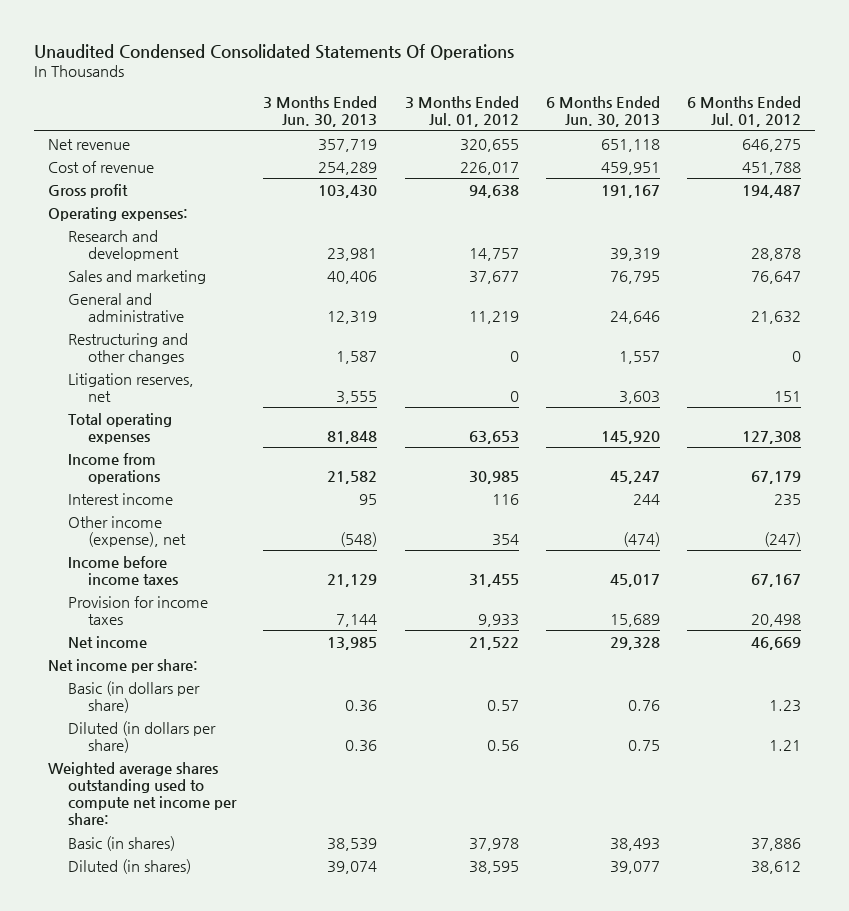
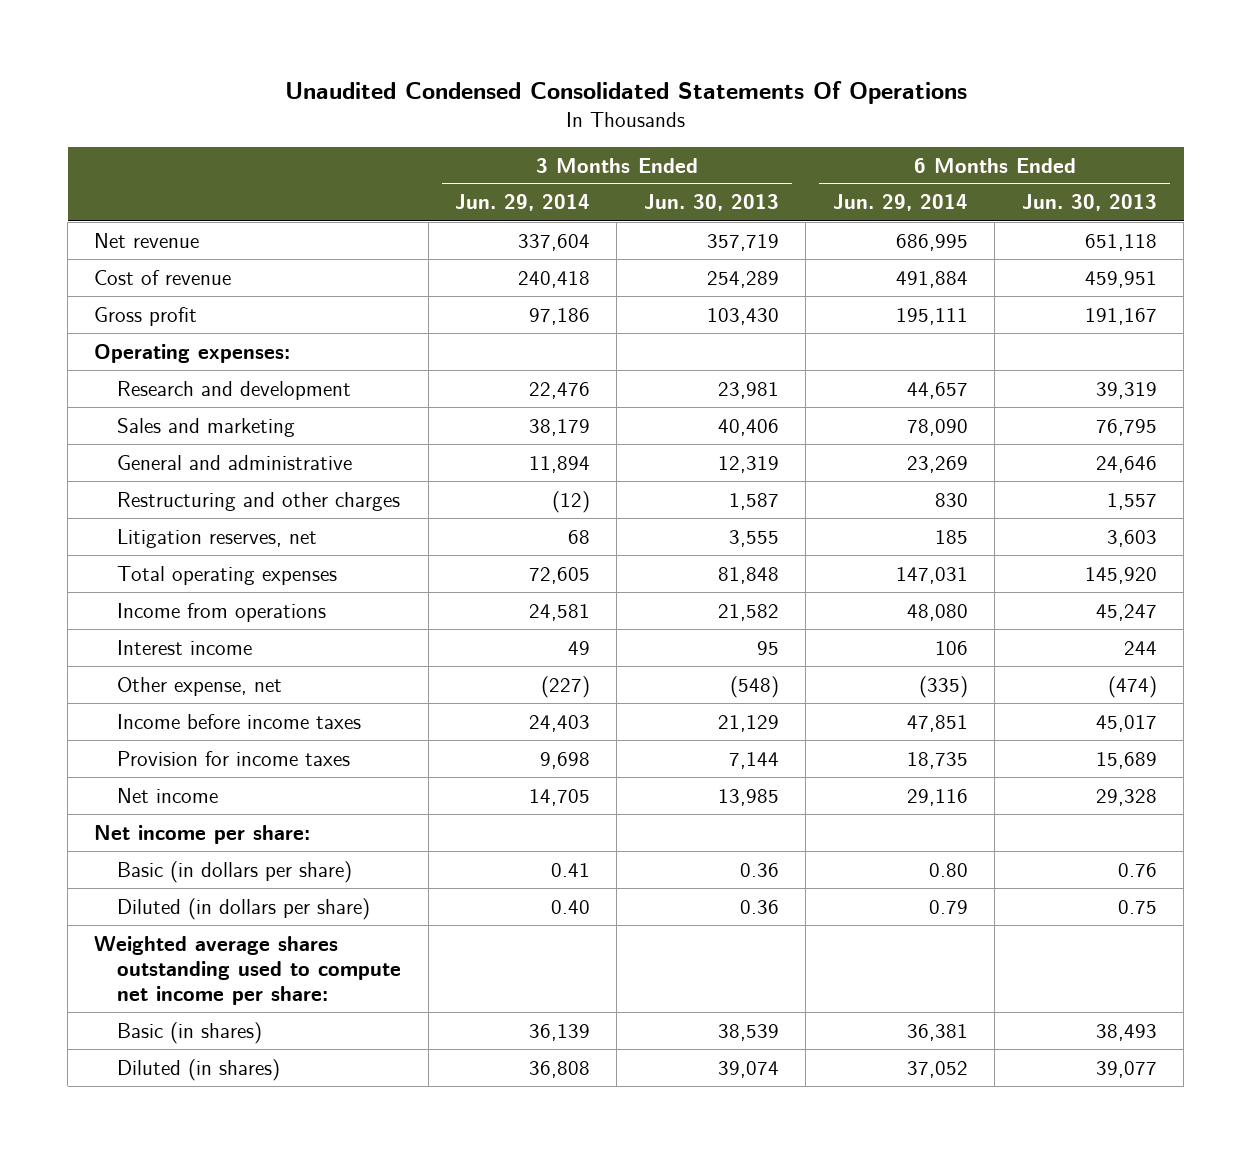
[404,96,519,128] 3 Months Ended Jul. 01, 2012 -> none
[687,96,802,128] 6 Months Ended Jul. 01, 2012 -> none
none -> [455,194,591,212] Jun. 29, 2014
none -> [832,194,968,212] Jun. 29, 2014
[67,332,188,364] Restructuring and other changes -> [117,491,401,511] Restructuring and other charges
[67,515,186,547] Other income (expense), net -> [117,676,283,696] Other expense, net

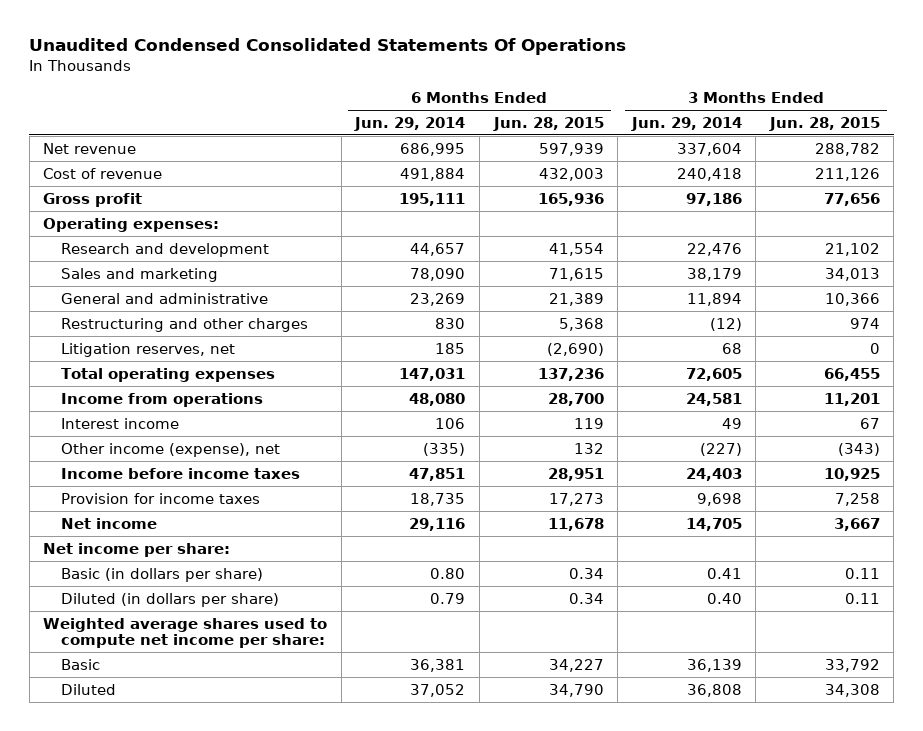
[643,194,779,212] Jun. 30, 2013 -> none
[1021,194,1157,212] Jun. 30, 2013 -> none
none -> [492,116,604,131] Jun. 28, 2015
none -> [768,116,880,131] Jun. 28, 2015
[117,676,283,696] Other expense, net -> [60,442,280,457] Other income (expense), net
[94,935,402,1005] Weighted average shares outstanding used to compute net income per share: -> [43,617,328,649] Weighted average shares used to compute net income per share:
[117,1021,263,1044] Basic (in shares) -> [60,658,100,670] Basic
[117,1058,281,1081] Diluted (in shares) -> [60,683,116,695] Diluted

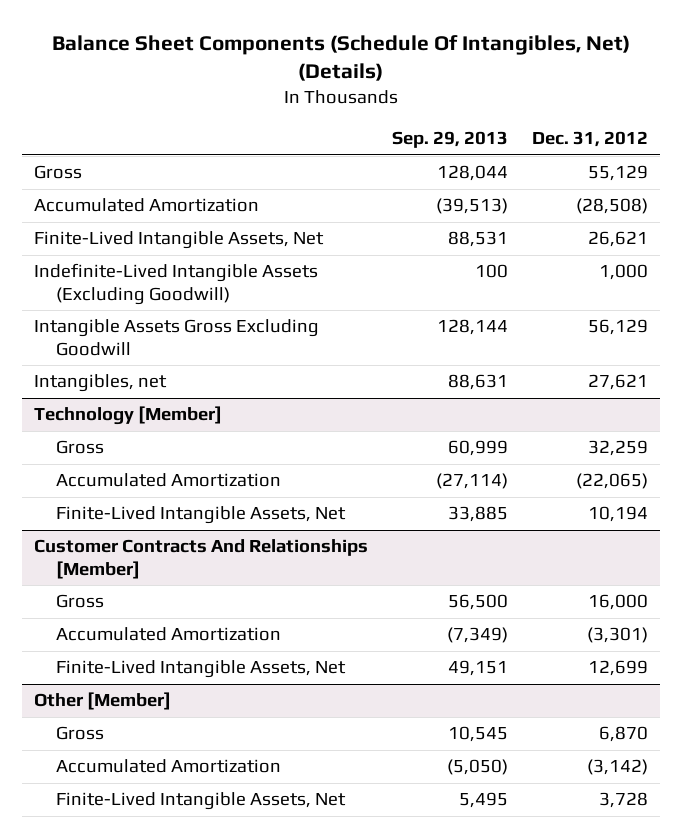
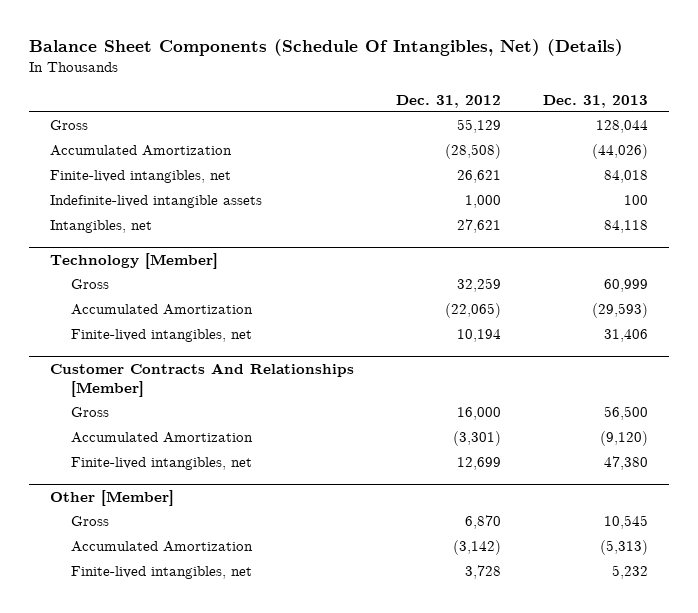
[391,131,508,149] Sep. 29, 2013 -> none
none -> [543,94,649,108] Dec. 31, 2013
[33,319,319,356] Intangible Assets Gross Excluding Goodwill -> none
[33,231,324,250] Finite-Lived Intangible Assets, Net -> [50,170,232,184] Finite-lived intangibles, net
[33,263,318,305] Indefinite-Lived Intangible Assets (Excluding Goodwill) -> [50,195,263,209] Indefinite-lived intangible assets
[56,506,347,525] Finite-Lived Intangible Assets, Net -> [71,329,253,343] Finite-lived intangibles, net
[56,660,347,679] Finite-Lived Intangible Assets, Net -> [71,457,253,471] Finite-lived intangibles, net
[56,792,347,811] Finite-Lived Intangible Assets, Net -> [71,566,253,580] Finite-lived intangibles, net

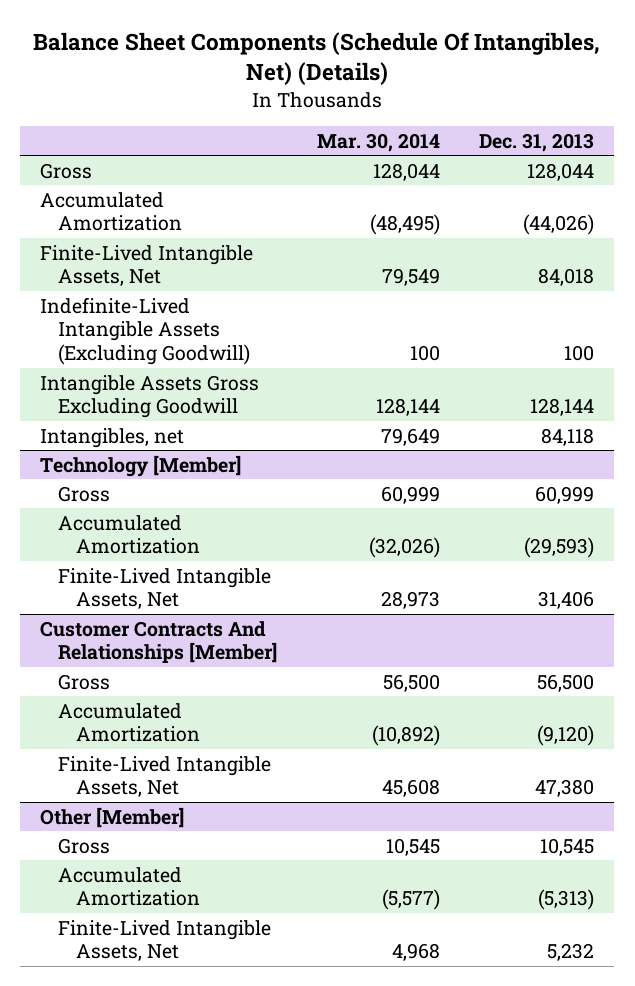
[396,94,502,108] Dec. 31, 2012 -> none
none -> [316,132,440,152] Mar. 30, 2014
[50,170,232,184] Finite-lived intangibles, net -> [40,244,254,287] Finite-Lived Intangible Assets, Net
[50,195,263,209] Indefinite-lived intangible assets -> [40,296,250,365] Indefinite-Lived Intangible Assets (Excluding Goodwill)
none -> [40,374,260,419] Intangible Assets Gross Excluding Goodwill
[71,329,253,343] Finite-lived intangibles, net -> [57,567,271,610] Finite-Lived Intangible Assets, Net
[71,457,253,471] Finite-lived intangibles, net -> [57,755,271,798] Finite-Lived Intangible Assets, Net
[71,566,253,580] Finite-lived intangibles, net -> [57,919,271,962] Finite-Lived Intangible Assets, Net

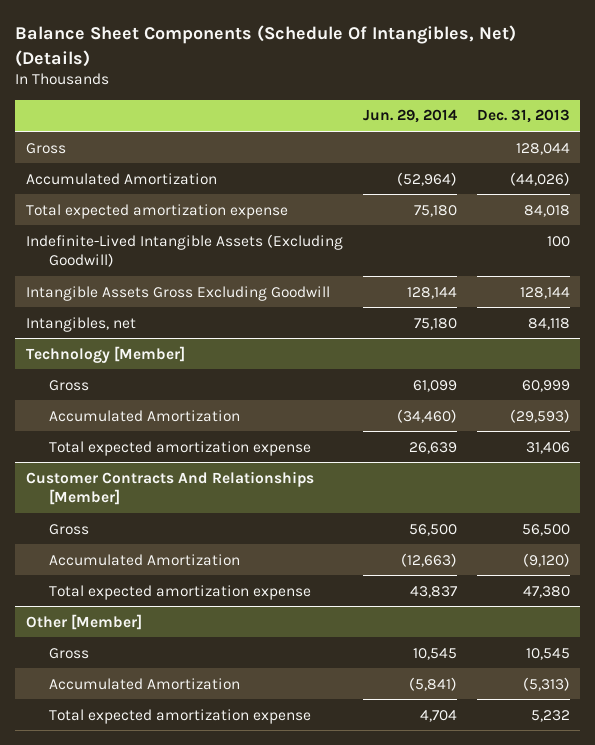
[316,132,440,152] Mar. 30, 2014 -> none
none -> [362,109,457,124] Jun. 29, 2014
[40,244,254,287] Finite-Lived Intangible Assets, Net -> [25,203,288,219] Total expected amortization expense
[57,567,271,610] Finite-Lived Intangible Assets, Net -> [48,440,311,456] Total expected amortization expense
[57,755,271,798] Finite-Lived Intangible Assets, Net -> [48,584,311,600] Total expected amortization expense
[57,919,271,962] Finite-Lived Intangible Assets, Net -> [48,708,311,724] Total expected amortization expense

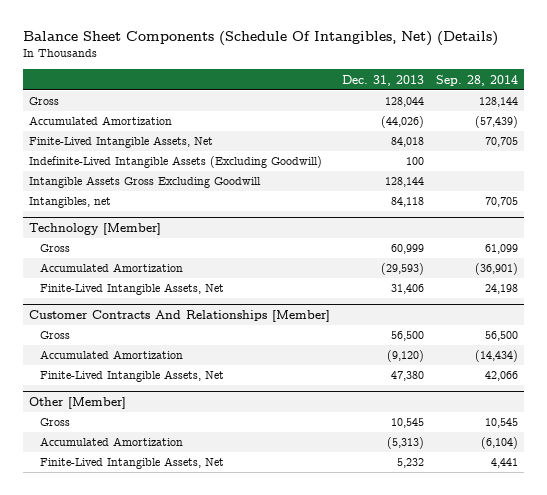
[362,109,457,124] Jun. 29, 2014 -> none
none -> [436,74,519,86] Sep. 28, 2014
[25,203,288,219] Total expected amortization expense -> [28,136,213,149] Finite-Lived Intangible Assets, Net
[48,440,311,456] Total expected amortization expense -> [39,283,224,296] Finite-Lived Intangible Assets, Net
[48,584,311,600] Total expected amortization expense -> [39,370,224,383] Finite-Lived Intangible Assets, Net
[48,708,311,724] Total expected amortization expense -> [39,457,224,470] Finite-Lived Intangible Assets, Net

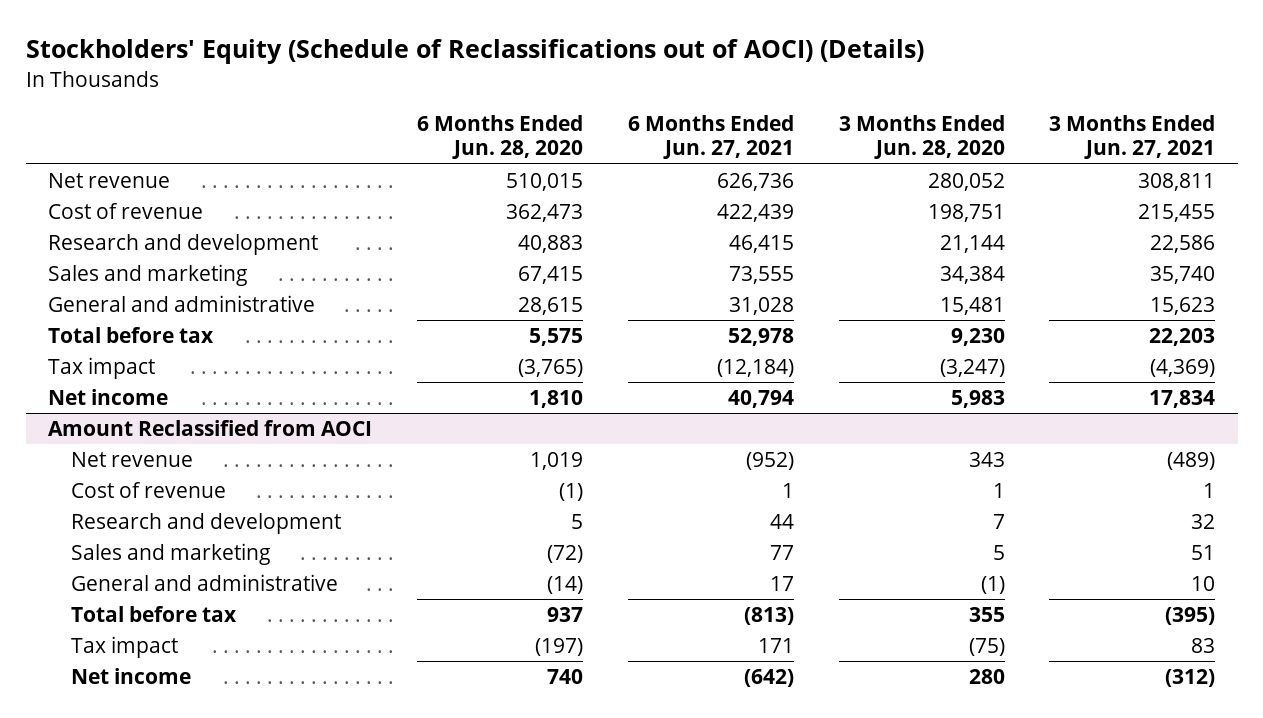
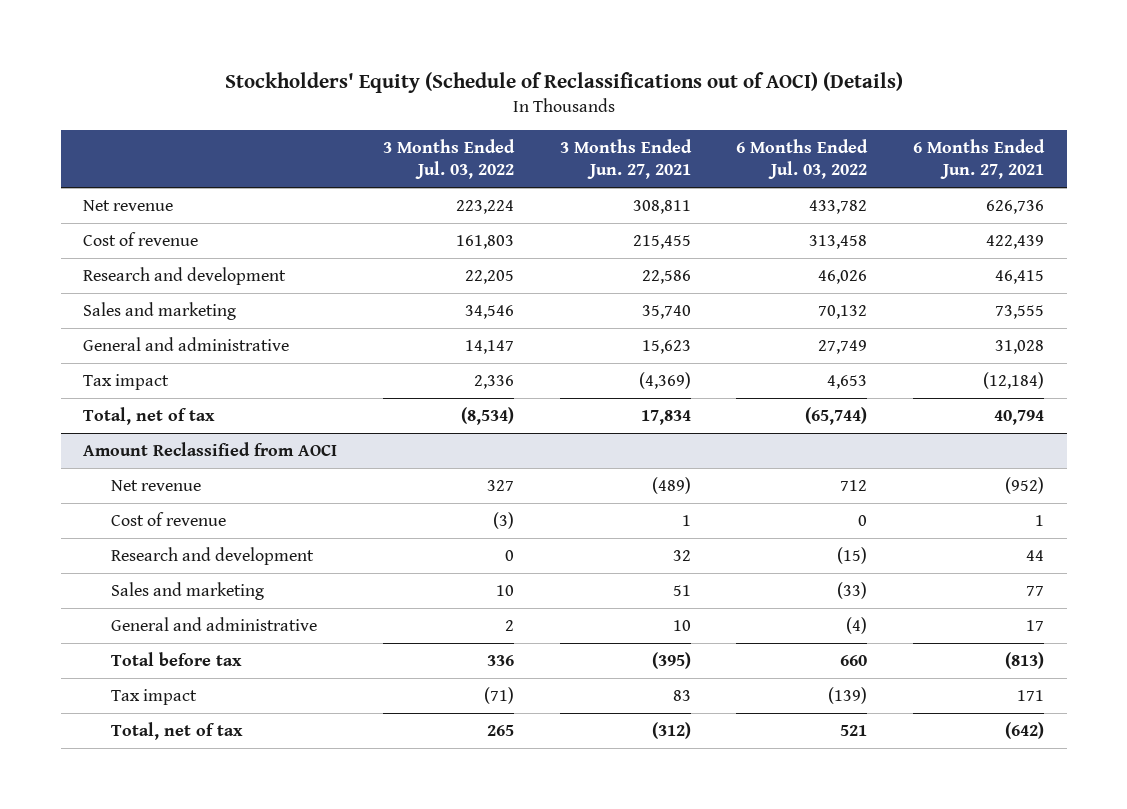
[416,115,583,160] 6 Months Ended Jun. 28, 2020 -> none
[838,115,1005,160] 3 Months Ended Jun. 28, 2020 -> none
none -> [382,138,515,180] 3 Months Ended Jul. 03, 2022
none -> [736,138,869,180] 6 Months Ended Jul. 03, 2022
[48,327,215,344] Total before tax -> none
[48,389,169,406] Net income -> [83,407,216,426] Total, net of tax
[71,668,192,685] Net income -> [111,722,244,741] Total, net of tax

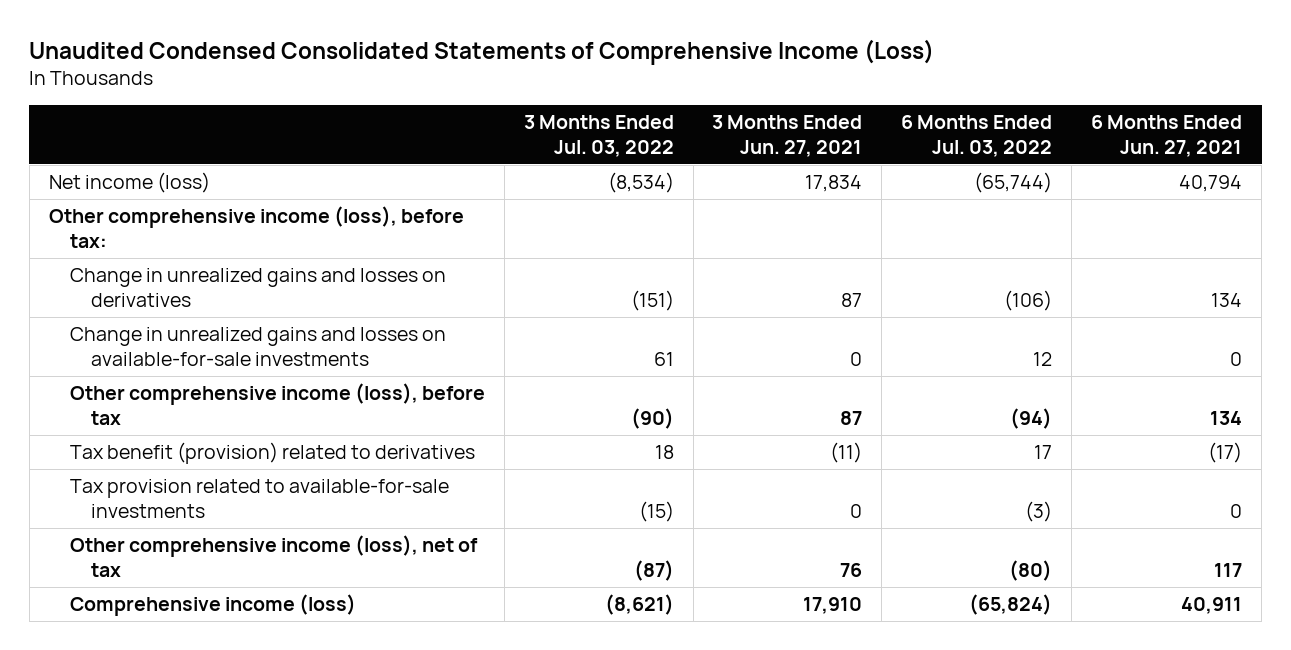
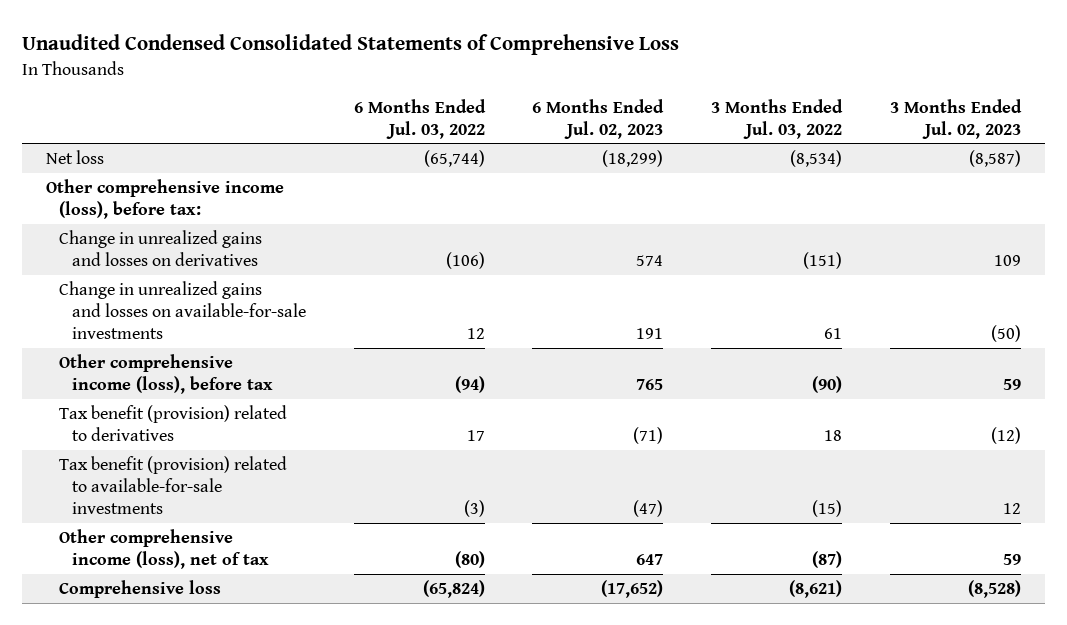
[29,39,935,66] Unaudited Condensed Consolidated Statements of Comprehensive Income (Loss) -> [22,34,680,56] Unaudited Condensed Consolidated Statements of Comprehensive Loss
[712,114,863,158] 3 Months Ended Jun. 27, 2021 -> none
[1091,114,1243,158] 6 Months Ended Jun. 27, 2021 -> none
none -> [532,98,665,139] 6 Months Ended Jul. 02, 2023
none -> [889,98,1022,139] 3 Months Ended Jul. 02, 2023
[48,172,210,194] Net income (loss) -> [45,150,104,165] Net loss
[69,479,449,519] Tax provision related to available-for-sale investments -> [58,456,287,514] Tax benefit (provision) related to available-for-sale investments
[69,594,356,617] Comprehensive income (loss) -> [58,580,221,599] Comprehensive loss

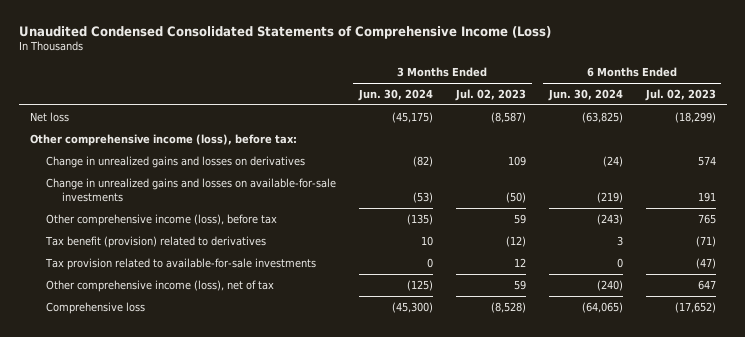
[22,34,680,56] Unaudited Condensed Consolidated Statements of Comprehensive Loss -> [18,25,551,39] Unaudited Condensed Consolidated Statements of Comprehensive Income (Loss)
[353,98,486,139] 6 Months Ended Jul. 03, 2022 -> none
[711,98,844,139] 3 Months Ended Jul. 03, 2022 -> none
none -> [358,88,434,101] Jun. 30, 2024
none -> [547,88,623,101] Jun. 30, 2024
[58,456,287,514] Tax benefit (provision) related to available-for-sale investments -> [45,257,317,270] Tax provision related to available-for-sale investments

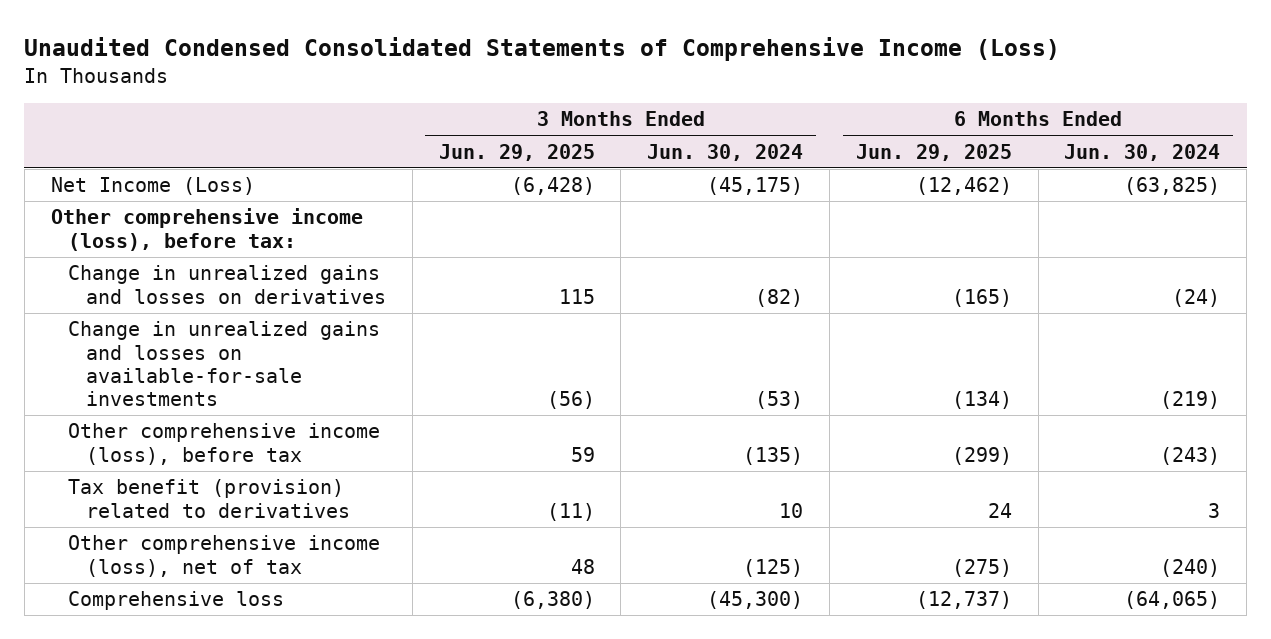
[454,88,526,101] Jul. 02, 2023 -> none
[644,88,716,101] Jul. 02, 2023 -> none
none -> [438,143,595,161] Jun. 29, 2025
none -> [855,143,1012,161] Jun. 29, 2025
[29,111,69,122] Net loss -> [50,177,255,196] Net Income (Loss)
[45,257,317,270] Tax provision related to available-for-sale investments -> none

